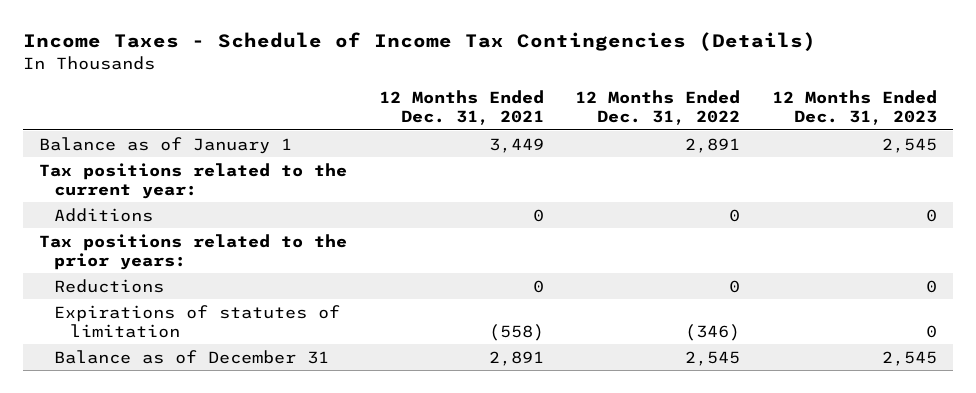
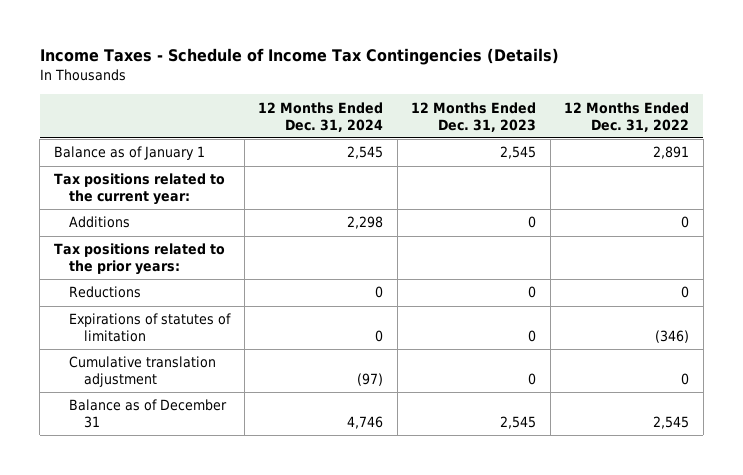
[378,90,544,126] 12 Months Ended Dec. 31, 2021 -> none
none -> [258,101,384,132] 12 Months Ended Dec. 31, 2024
none -> [69,356,217,388] Cumulative translation adjustment

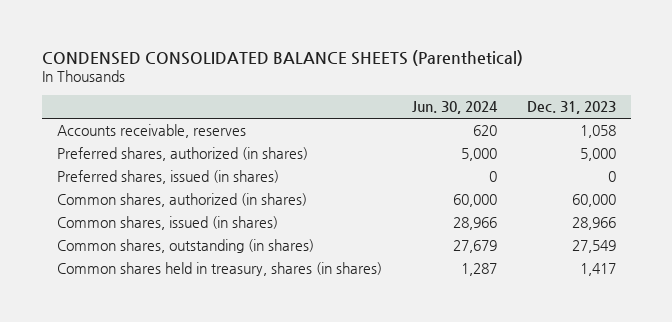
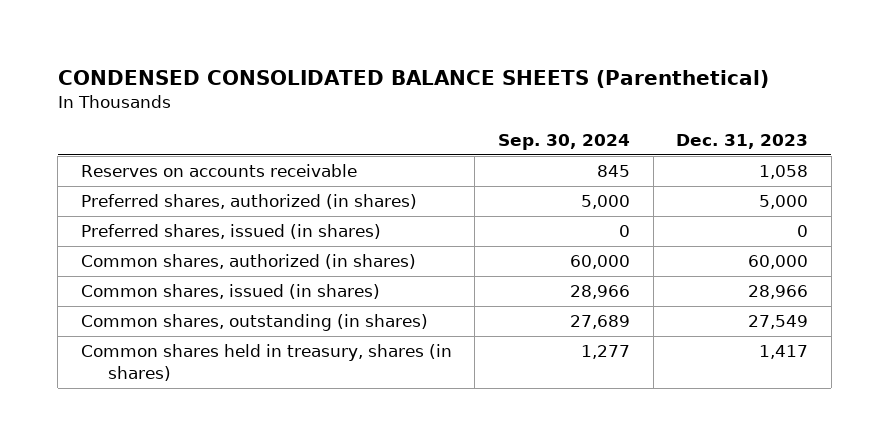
[411,101,498,115] Jun. 30, 2024 -> none
none -> [497,134,630,151] Sep. 30, 2024
[56,124,246,139] Accounts receivable, reserves -> [80,164,357,178] Reserves on accounts receivable

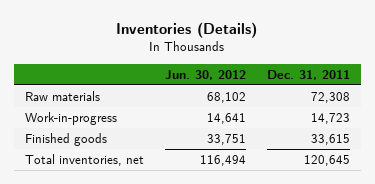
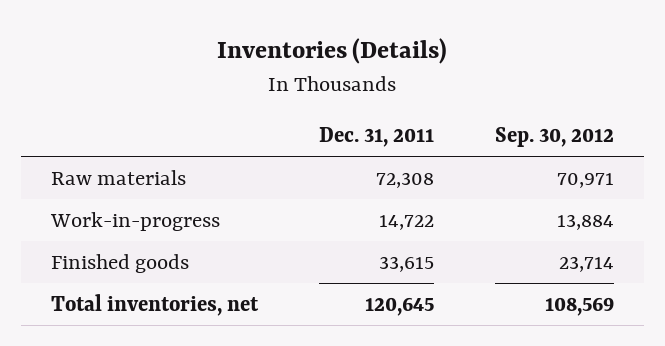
[164,69,246,80] Jun. 30, 2012 -> none
none -> [494,127,614,148] Sep. 30, 2012
[311,112,351,124] 14,723 -> [378,214,434,230] 14,722

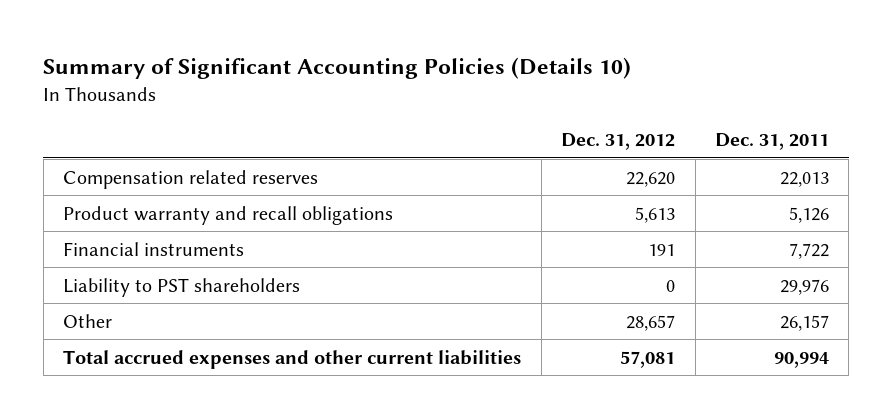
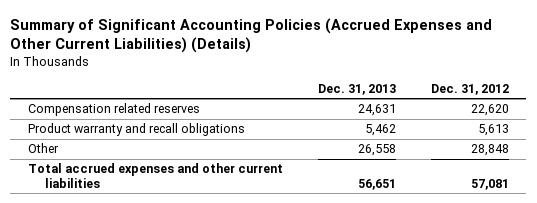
[43,57,632,80] Summary of Significant Accounting Policies (Details 10) -> [10,17,493,54] Summary of Significant Accounting Policies (Accrued Expenses and Other Current Liabilities) (Details)
[715,132,830,150] Dec. 31, 2011 -> none
none -> [317,83,396,95] Dec. 31, 2013
[63,241,245,256] Financial instruments -> none
[63,277,301,297] Liability to PST shareholders -> none
[626,314,676,331] 28,657 -> [470,144,509,157] 28,848

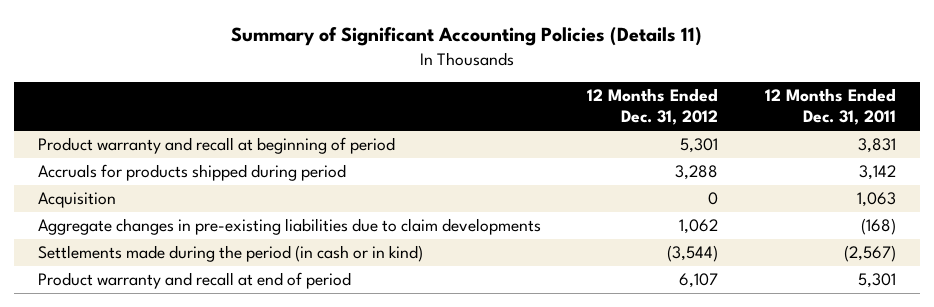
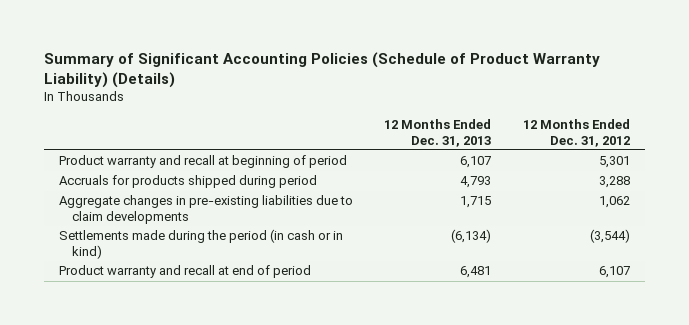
[230,27,702,47] Summary of Significant Accounting Policies (Details 11) -> [43,51,600,88] Summary of Significant Accounting Policies (Schedule of Product Warranty Liability) (Details)
[765,88,897,126] 12 Months Ended Dec. 31, 2011 -> none
none -> [384,118,492,147] 12 Months Ended Dec. 31, 2013
[37,192,116,209] Acquisition -> none

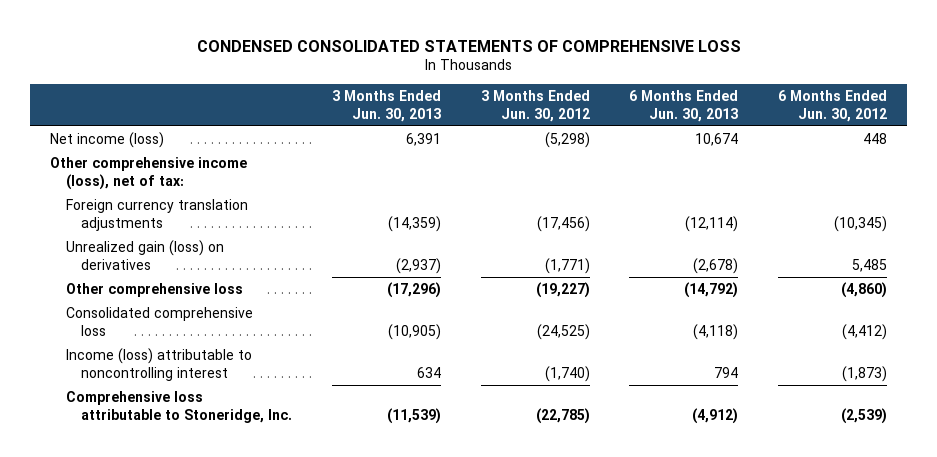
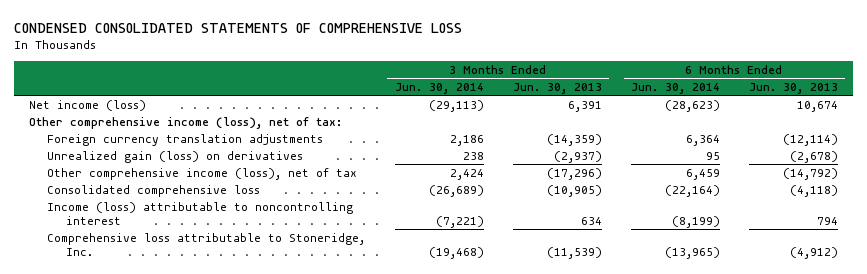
[480,90,590,122] 3 Months Ended Jun. 30, 2012 -> none
[778,90,888,122] 6 Months Ended Jun. 30, 2012 -> none
none -> [394,82,484,94] Jun. 30, 2014
none -> [630,82,720,94] Jun. 30, 2014
[65,282,243,297] Other comprehensive loss -> [47,167,358,180] Other comprehensive income (loss), net of tax

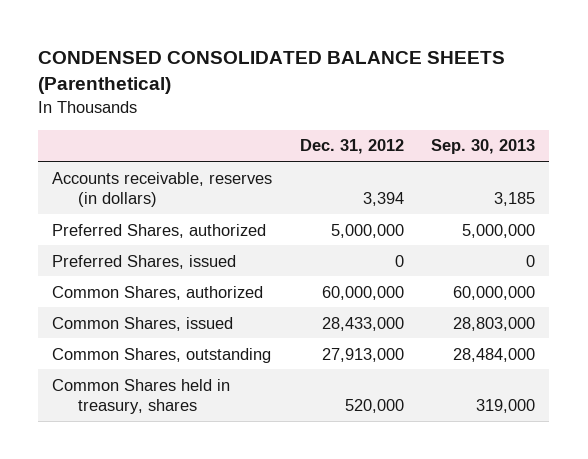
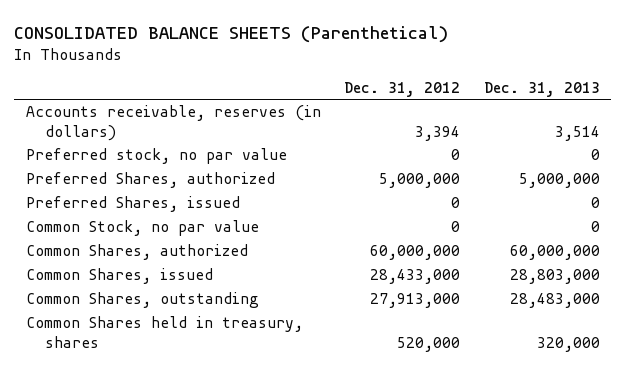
[38,51,506,95] CONDENSED CONSOLIDATED BALANCE SHEETS (Parenthetical) -> [14,25,449,43] CONSOLIDATED BALANCE SHEETS (Parenthetical)
[431,139,536,155] Sep. 30, 2013 -> none
none -> [483,81,600,97] Dec. 31, 2013
none -> [25,148,287,165] Preferred stock, no par value
none -> [25,220,259,237] Common Stock, no par value

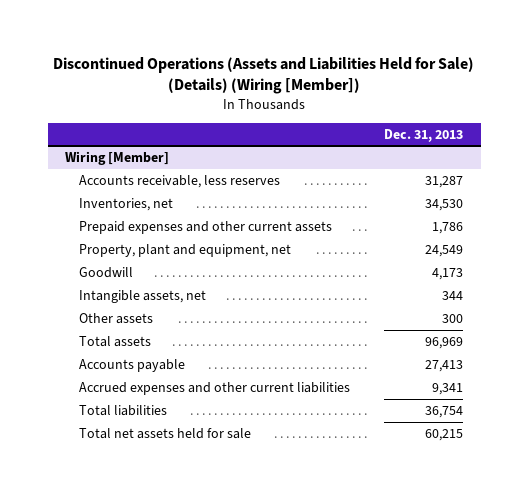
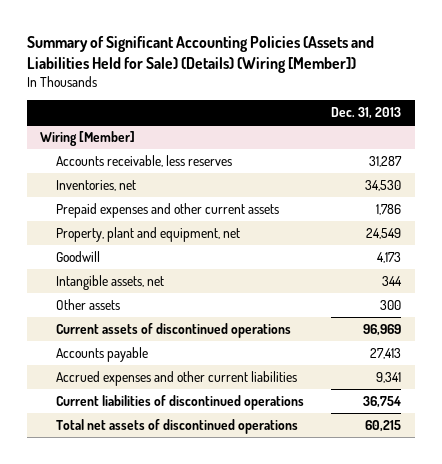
[53,57,475,95] Discontinued Operations (Assets and Liabilities Held for Sale) (Details) (Wiring [Member]) -> [26,35,374,73] Summary of Significant Accounting Policies (Assets and Liabilities Held for Sale) (Details) (Wiring [Member])
[78,335,151,347] Total assets -> [56,322,292,338] Current assets of discontinued operations
[78,404,167,416] Total liabilities -> [56,394,305,410] Current liabilities of discontinued operations
[78,427,251,439] Total net assets held for sale -> [56,418,299,434] Total net assets of discontinued operations

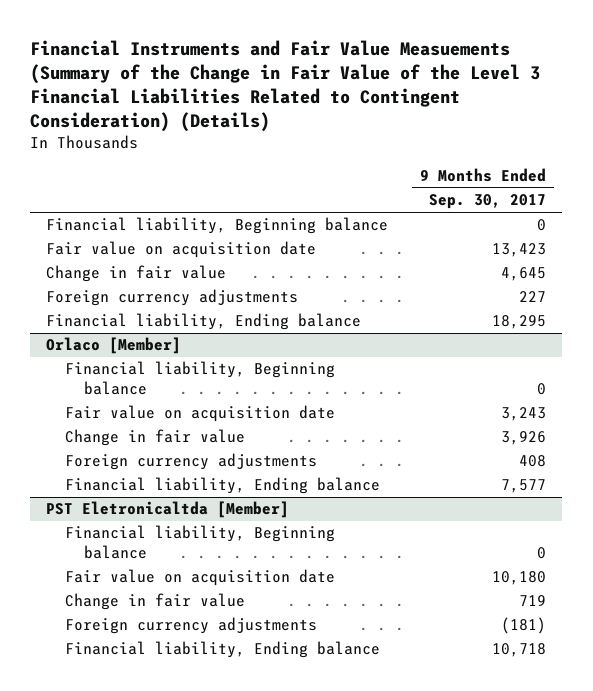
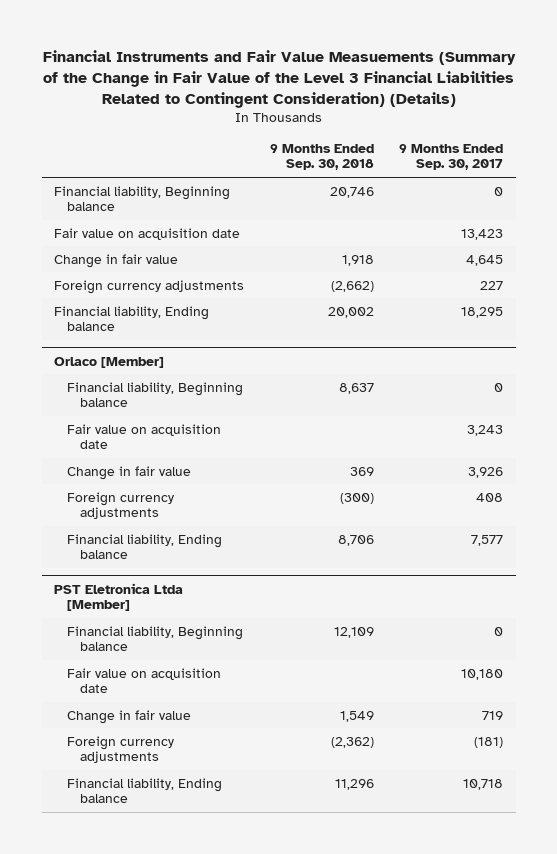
none -> [269,143,374,171] 9 Months Ended Sep. 30, 2018
[46,501,290,519] PST Eletronicaltda [Member] -> [54,582,184,612] PST Eletronica Ltda [Member]

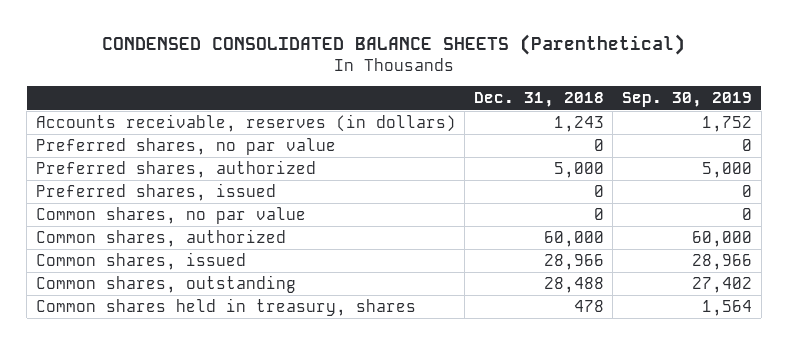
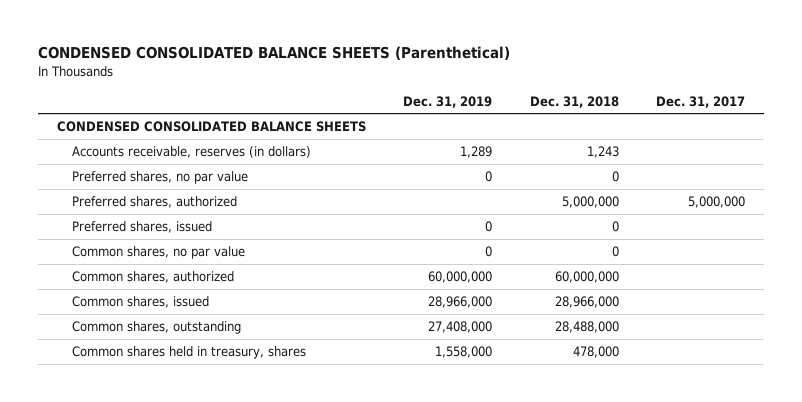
[622,92,753,108] Sep. 30, 2019 -> none
none -> [403,95,493,108] Dec. 31, 2019
none -> [656,95,746,108] Dec. 31, 2017
none -> [56,121,366,133] CONDENSED CONSOLIDATED BALANCE SHEETS
[553,161,604,178] 5,000 -> [561,196,619,209] 5,000,000
[543,230,604,247] 60,000 -> [554,271,619,284] 60,000,000
[543,253,604,270] 28,966 -> [554,296,619,309] 28,966,000
[543,276,604,293] 28,488 -> [554,321,619,334] 28,488,000
[573,299,604,312] 478 -> [572,346,619,359] 478,000

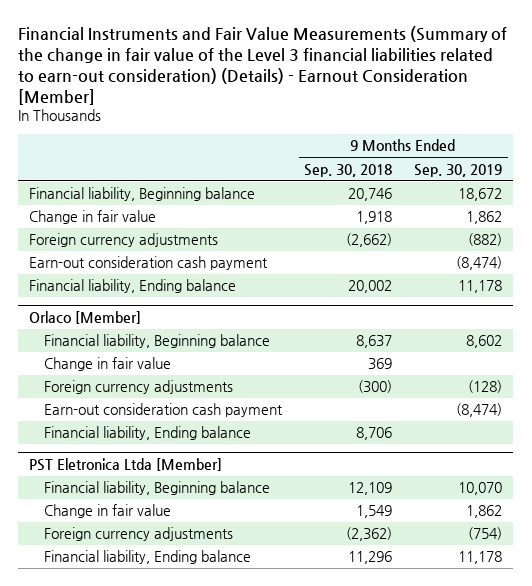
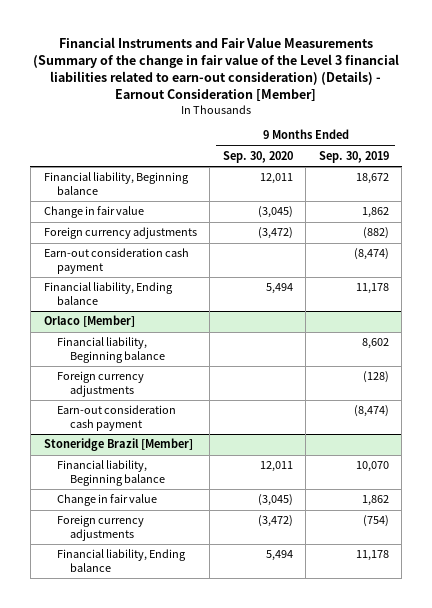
[304,163,393,177] Sep. 30, 2018 -> none
none -> [222,151,293,164] Sep. 30, 2020
[44,357,172,372] Change in fair value -> none
[44,426,252,441] Financial liability, Ending balance -> none
[29,457,223,471] PST Eletronica Ltda [Member] -> [43,438,193,452] Stoneridge Brazil [Member]

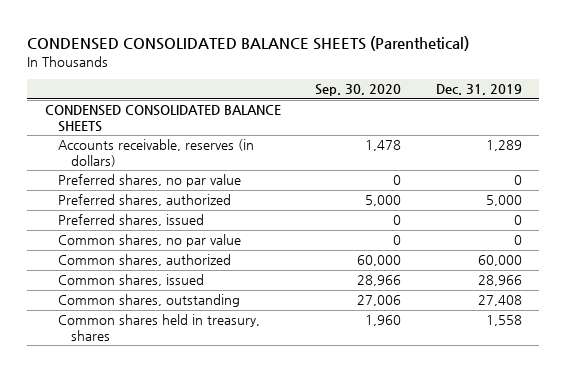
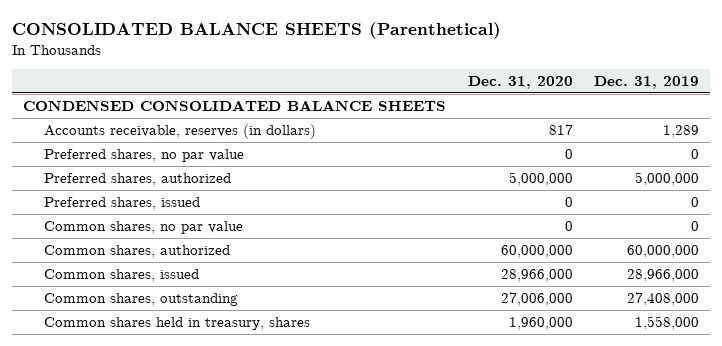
[27,35,470,51] CONDENSED CONSOLIDATED BALANCE SHEETS (Parenthetical) -> [12,21,502,39] CONSOLIDATED BALANCE SHEETS (Parenthetical)
[315,84,402,97] Sep. 30, 2020 -> none
none -> [467,76,573,90] Dec. 31, 2020
[485,195,522,207] 5,000 -> [635,171,700,186] 5,000,000
[477,255,522,267] 60,000 -> [627,244,700,258] 60,000,000
[477,275,522,287] 28,966 -> [627,268,700,282] 28,966,000
[477,295,522,307] 27,408 -> [627,291,700,306] 27,408,000
[485,315,522,327] 1,558 -> [635,315,700,330] 1,558,000

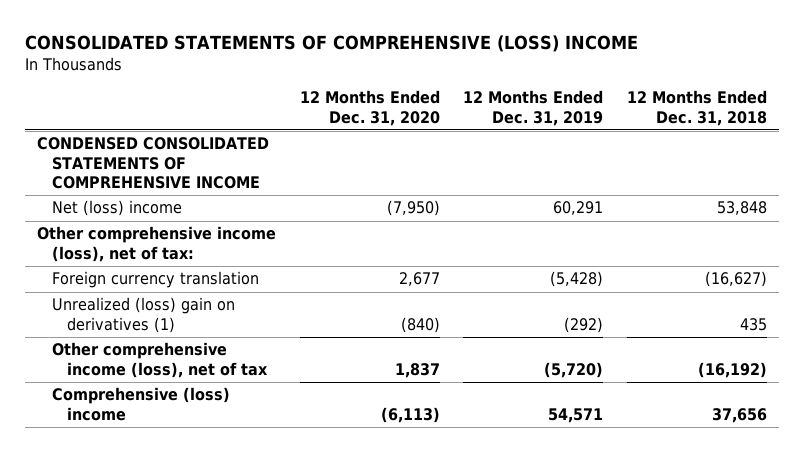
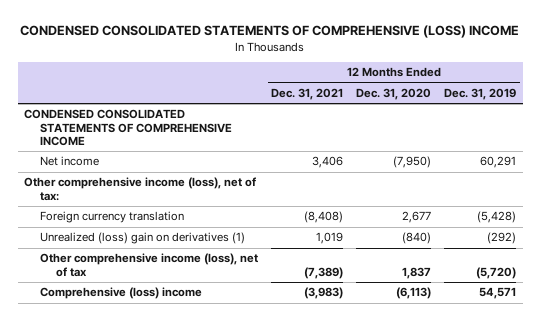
[25,35,639,53] CONSOLIDATED STATEMENTS OF COMPREHENSIVE (LOSS) INCOME -> [20,25,520,39] CONDENSED CONSOLIDATED STATEMENTS OF COMPREHENSIVE (LOSS) INCOME
[626,90,767,126] 12 Months Ended Dec. 31, 2018 -> none
none -> [271,88,344,101] Dec. 31, 2021
[52,200,183,217] Net (loss) income -> [40,156,100,167] Net income

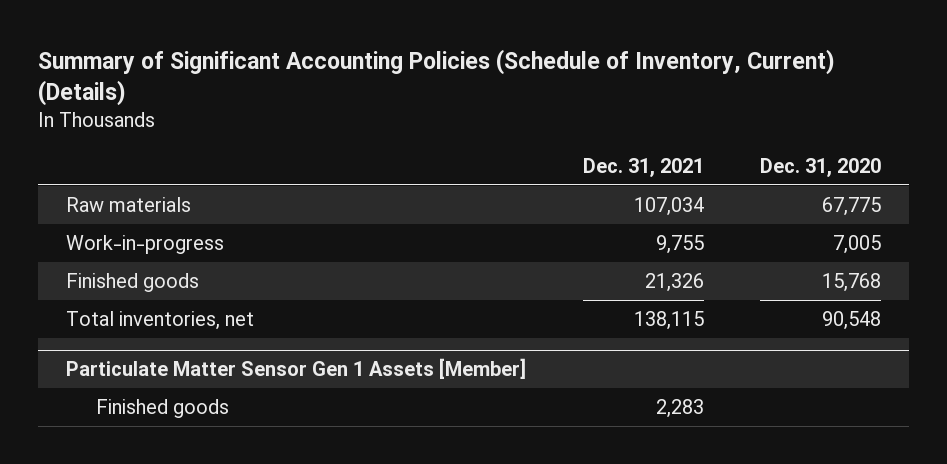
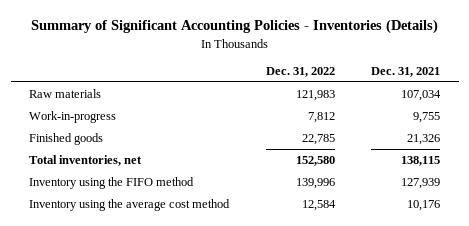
[38,49,836,106] Summary of Significant Accounting Policies (Schedule of Inventory, Current) (Details) -> [30,19,438,35] Summary of Significant Accounting Policies - Inventories (Details)
[759,157,881,177] Dec. 31, 2020 -> none
none -> [265,67,335,78] Dec. 31, 2022
[66,358,527,380] Particulate Matter Sensor Gen 1 Assets [Member] -> none
[95,399,229,419] Finished goods -> none
none -> [28,176,194,189] Inventory using the FIFO method
none -> [28,198,230,211] Inventory using the average cost method

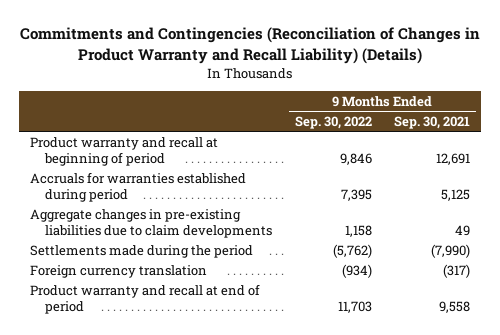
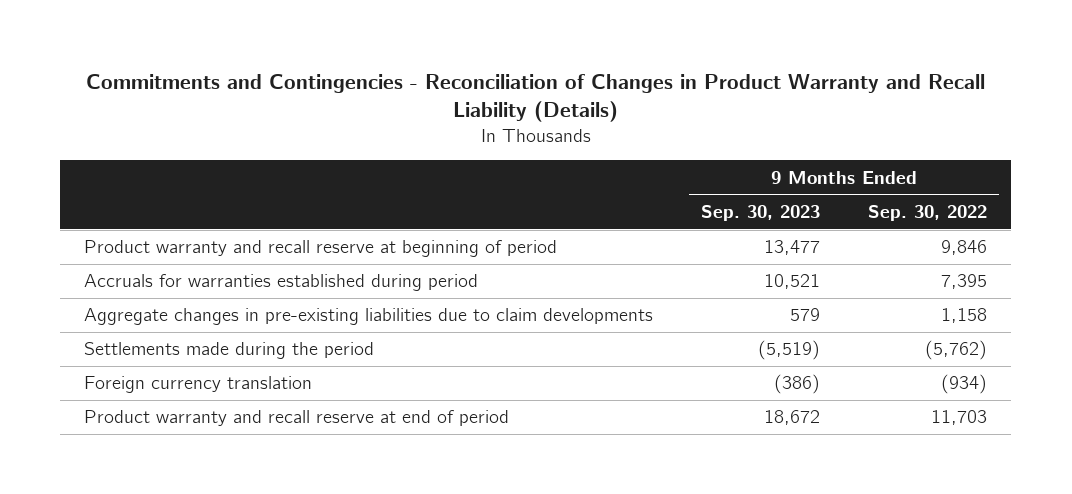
[19,27,480,64] Commitments and Contingencies (Reconciliation of Changes in Product Warranty and Recall Liability) (Details) -> [85,73,985,123] Commitments and Contingencies - Reconciliation of Changes in Product Warranty and Recall Liability (Details)
[394,115,471,129] Sep. 30, 2021 -> none
none -> [701,205,821,222] Sep. 30, 2023
[29,136,218,166] Product warranty and recall at beginning of period -> [84,240,558,258] Product warranty and recall reserve at beginning of period
[29,283,260,314] Product warranty and recall at end of period -> [84,410,510,427] Product warranty and recall reserve at end of period

